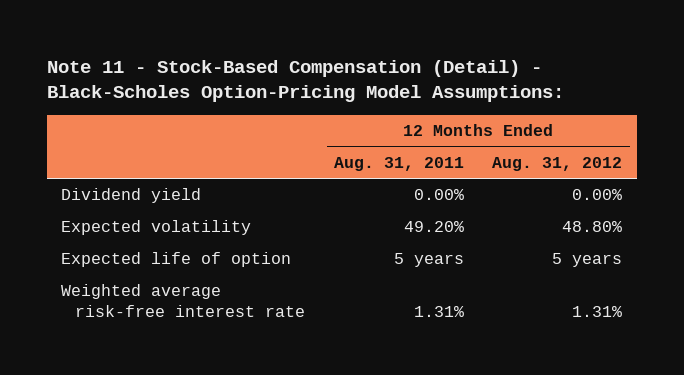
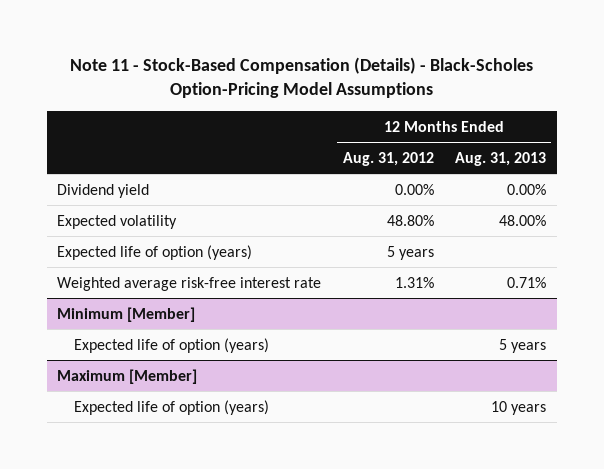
[46,59,564,103] Note 11 - Stock-Based Compensation (Detail) - Black-Scholes Option-Pricing Model Assumptions: -> [69,57,533,99] Note 11 - Stock-Based Compensation (Details) - Black-Scholes Option-Pricing Model Assumptions
[333,157,464,172] Aug. 31, 2011 -> none
none -> [455,151,547,166] Aug. 31, 2013
[61,252,292,268] Expected life of option -> [57,244,253,260] Expected life of option (years)
none -> [57,306,196,322] Minimum [Member]
none -> [74,337,270,353] Expected life of option (years)
none -> [57,368,198,384] Maximum [Member]
none -> [74,399,270,415] Expected life of option (years)

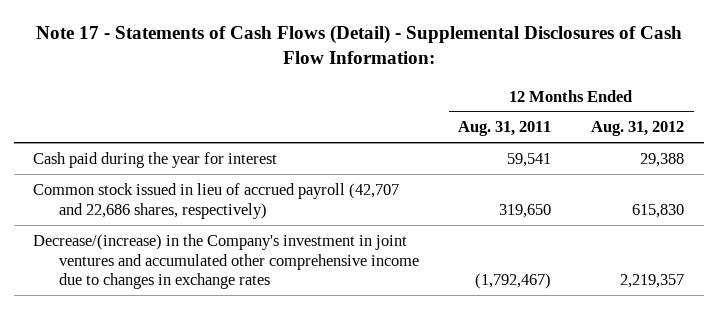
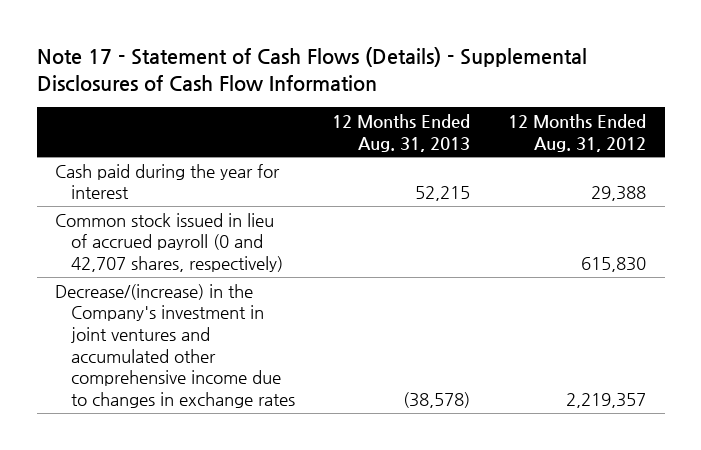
[35,24,682,65] Note 17 - Statements of Cash Flows (Detail) - Supplemental Disclosures of Cash Flow Information: -> [36,47,587,93] Note 17 - Statement of Cash Flows (Details) - Supplemental Disclosures of Cash Flow Information
[458,121,552,137] Aug. 31, 2011 -> none
none -> [332,114,471,152] 12 Months Ended Aug. 31, 2013
[33,182,400,219] Common stock issued in lieu of accrued payroll (42,707 and 22,686 shares, respectively) -> [55,212,283,272] Common stock issued in lieu of accrued payroll (0 and 42,707 shares, respectively)

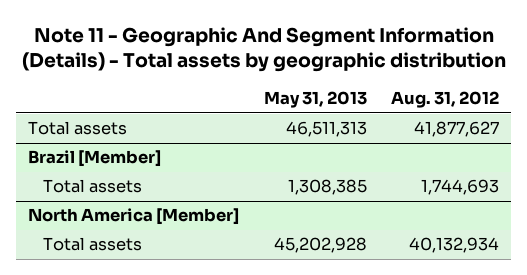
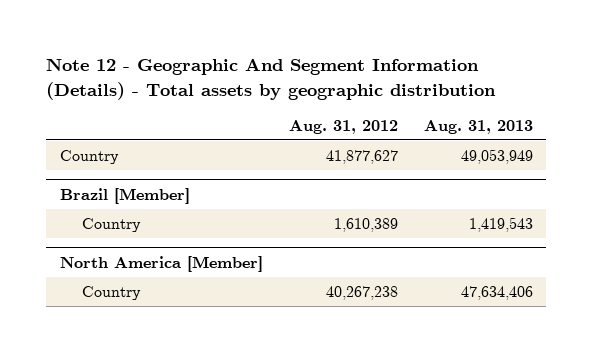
[21,26,506,73] Note 11 - Geographic And Segment Information (Details) - Total assets by geographic distribution -> [46,58,497,100] Note 12 - Geographic And Segment Information (Details) - Total assets by geographic distribution
[263,91,367,109] May 31, 2013 -> none
none -> [424,120,534,135] Aug. 31, 2013
[28,121,128,136] Total assets -> [59,149,119,164] Country
[43,179,143,194] Total assets -> none
none -> [81,217,141,232] Country
[43,237,143,252] Total assets -> none
none -> [81,285,141,300] Country

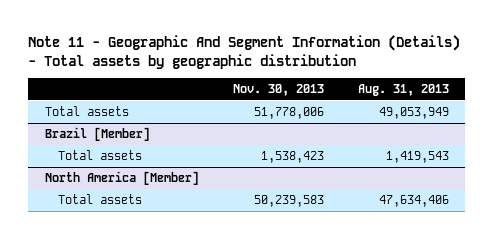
[46,58,497,100] Note 12 - Geographic And Segment Information (Details) - Total assets by geographic distribution -> [28,34,461,69] Note 11 - Geographic And Segment Information (Details) - Total assets by geographic distribution
[288,120,398,135] Aug. 31, 2012 -> none
none -> [232,84,324,97] Nov. 30, 2013
[59,149,119,164] Country -> [44,106,129,117] Total assets
[81,217,141,232] Country -> [57,150,142,161] Total assets
[81,285,141,300] Country -> [57,194,142,205] Total assets

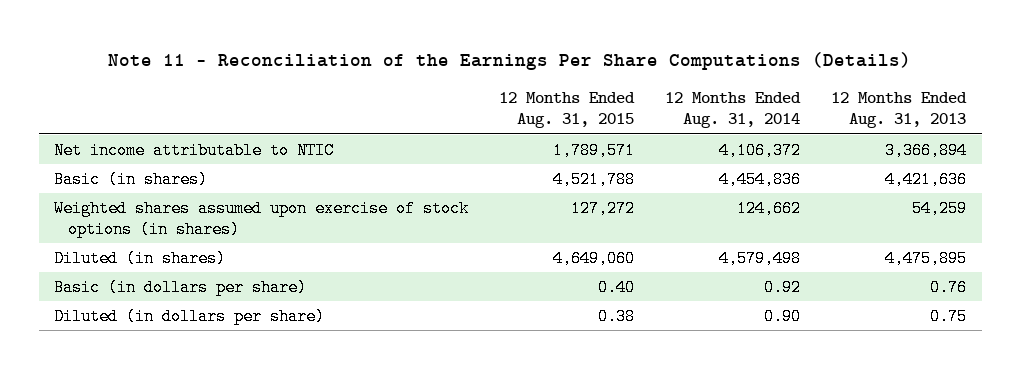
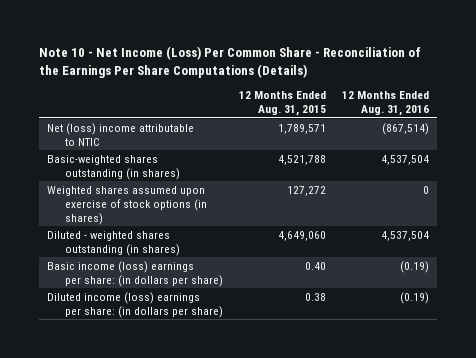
[108,51,912,70] Note 11 - Reconciliation of the Earnings Per Share Computations (Details) -> [38,45,421,78] Note 10 - Net Income (Loss) Per Common Share - Reconciliation of the Earnings Per Share Computations (Details)
[665,92,802,129] 12 Months Ended Aug. 31, 2014 -> none
[831,92,968,129] 12 Months Ended Aug. 31, 2013 -> none
none -> [342,90,430,116] 12 Months Ended Aug. 31, 2016
[54,141,335,159] Net income attributable to NTIC -> [47,122,195,146] Net (loss) income attributable to NTIC
[54,170,209,188] Basic (in shares) -> [47,154,181,180] Basic-weighted shares outstanding (in shares)
[54,249,227,267] Diluted (in shares) -> [47,230,181,256] Diluted - weighted shares outstanding (in shares)
[54,278,308,296] Basic (in dollars per share) -> [47,260,224,287] Basic income (loss) earnings per share: (in dollars per share)
[54,307,326,325] Diluted (in dollars per share) -> [47,291,224,318] Diluted income (loss) earnings per share: (in dollars per share)

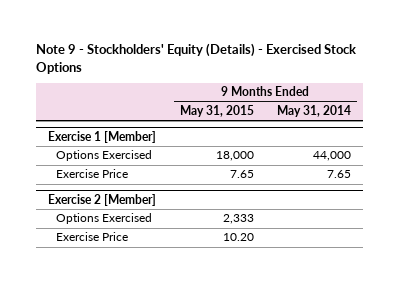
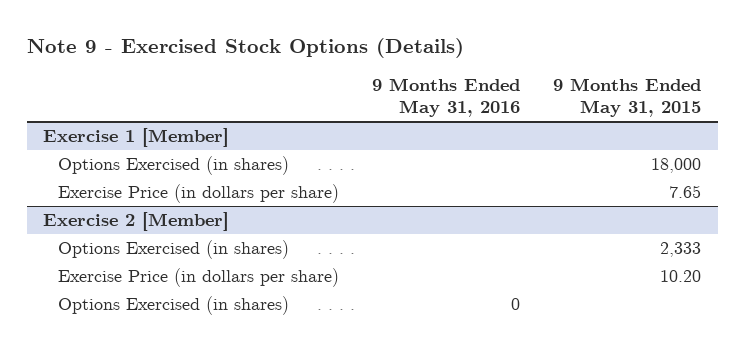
[36,42,357,74] Note 9 - Stockholders' Equity (Details) - Exercised Stock Options -> [26,38,464,59] Note 9 - Exercised Stock Options (Details)
[277,105,352,118] May 31, 2014 -> none
none -> [372,77,521,117] 9 Months Ended May 31, 2016
[56,150,153,162] Options Exercised -> [57,156,289,176] Options Exercised (in shares)
[56,169,129,179] Exercise Price -> [57,184,339,204] Exercise Price (in dollars per share)
[56,213,153,225] Options Exercised -> [57,240,289,260] Options Exercised (in shares)
[56,232,129,242] Exercise Price -> [57,268,339,288] Exercise Price (in dollars per share)
none -> [57,296,289,316] Options Exercised (in shares)

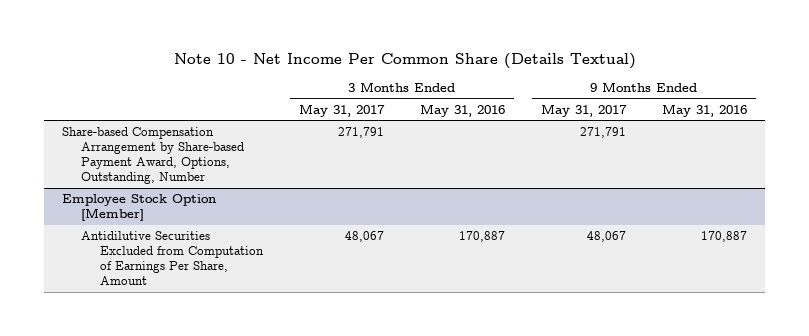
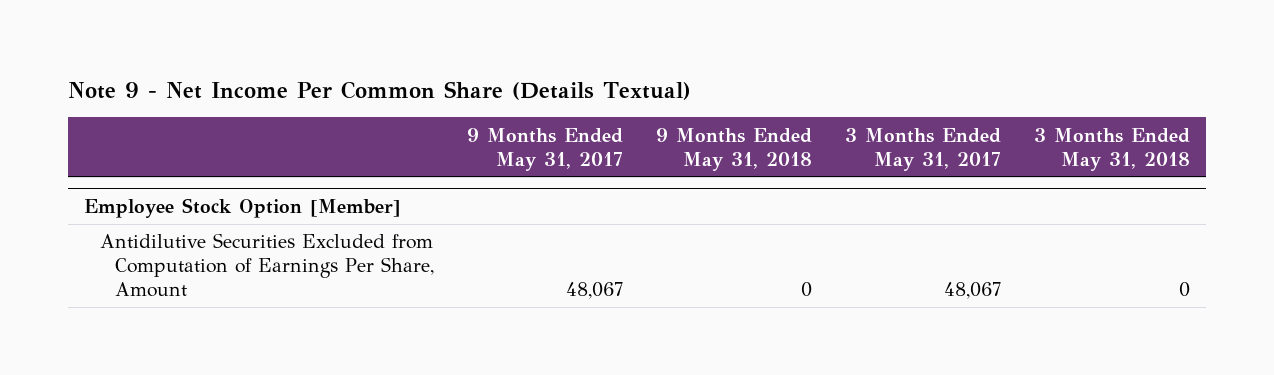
[173,53,636,70] Note 10 - Net Income Per Common Share (Details Textual) -> [67,80,691,100] Note 9 - Net Income Per Common Share (Details Textual)
[420,103,506,117] May 31, 2016 -> none
[661,103,747,117] May 31, 2016 -> none
none -> [655,127,812,171] 9 Months Ended May 31, 2018
none -> [1033,127,1190,171] 3 Months Ended May 31, 2018
[62,127,245,185] Share-based Compensation Arrangement by Share-based Payment Award, Options, Outstanding, Number -> none

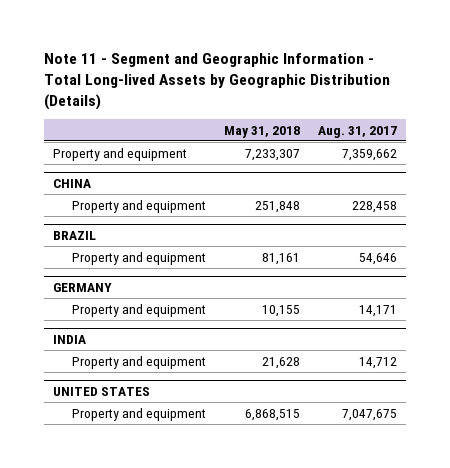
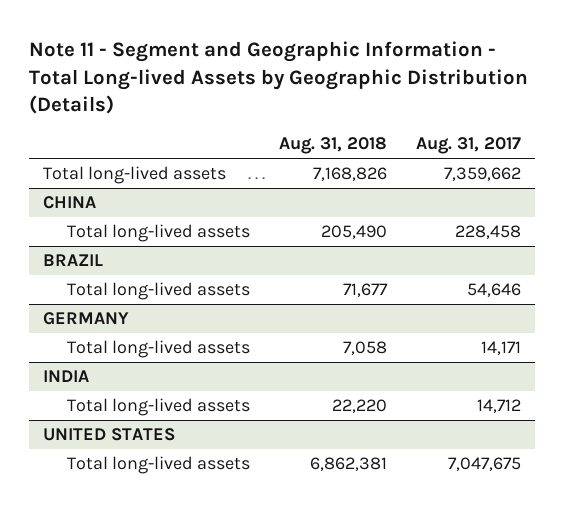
[224,125,301,138] May 31, 2018 -> none
none -> [279,137,388,155] Aug. 31, 2018
[52,147,187,161] Property and equipment -> [42,166,226,185] Total long-lived assets
[72,199,207,213] Property and equipment -> [67,224,251,243] Total long-lived assets
[72,251,207,265] Property and equipment -> [67,282,251,301] Total long-lived assets
[72,303,207,317] Property and equipment -> [67,340,251,359] Total long-lived assets
[72,355,207,369] Property and equipment -> [67,398,251,417] Total long-lived assets
[72,407,207,421] Property and equipment -> [67,456,251,475] Total long-lived assets

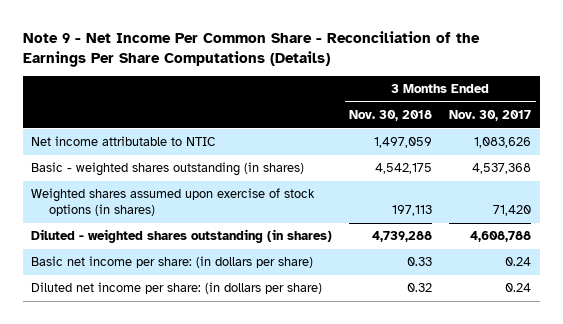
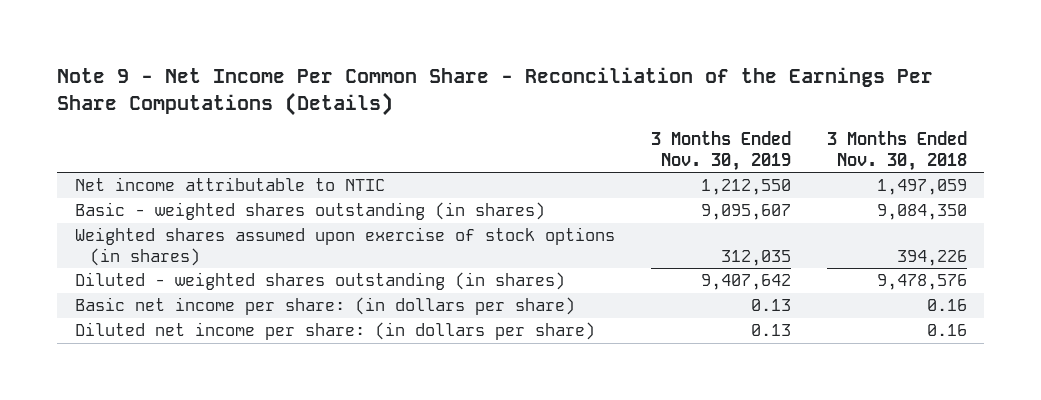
[449,110,532,122] Nov. 30, 2017 -> none
none -> [650,131,791,171] 3 Months Ended Nov. 30, 2019
[375,163,433,175] 4,542,175 -> [876,204,967,221] 9,084,350
[392,205,433,217] 197,113 -> [896,249,967,266] 394,226
[372,231,433,243] 4,739,288 -> [876,274,967,291] 9,478,576
[407,257,433,267] 0.33 -> [926,299,967,312] 0.16
[407,283,433,293] 0.32 -> [926,324,967,337] 0.16

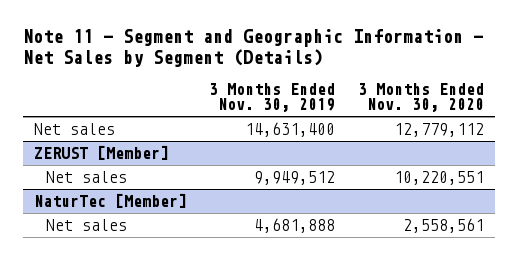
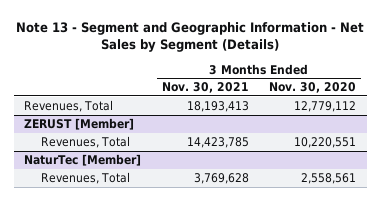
[22,29,483,67] Note 11 - Segment and Geographic Information - Net Sales by Segment (Details) -> [16,21,365,53] Note 13 - Segment and Geographic Information - Net Sales by Segment (Details)
[209,82,336,113] 3 Months Ended Nov. 30, 2019 -> none
none -> [161,82,249,94] Nov. 30, 2021
[34,122,116,135] Net sales -> [24,99,114,112] Revenues, Total
[45,170,127,183] Net sales -> [41,135,131,148] Revenues, Total
[45,218,127,231] Net sales -> [41,171,131,184] Revenues, Total

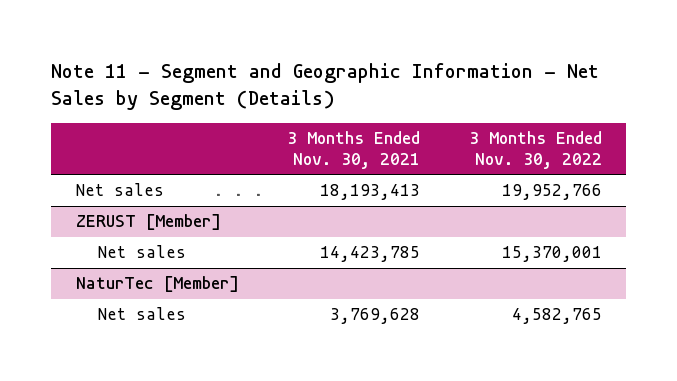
[16,21,365,53] Note 13 - Segment and Geographic Information - Net Sales by Segment (Details) -> [51,63,600,111] Note 11 - Segment and Geographic Information - Net Sales by Segment (Details)
[269,82,357,94] Nov. 30, 2020 -> none
none -> [468,131,602,169] 3 Months Ended Nov. 30, 2022
[24,99,114,112] Revenues, Total -> [75,183,164,197] Net sales
[41,135,131,148] Revenues, Total -> [98,245,187,259] Net sales
[41,171,131,184] Revenues, Total -> [98,307,187,321] Net sales

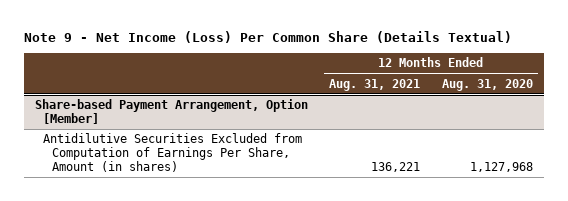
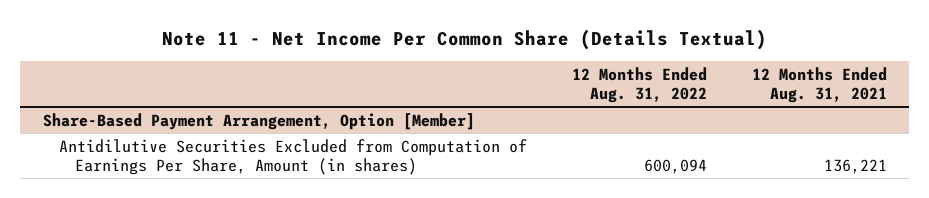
[24,30,513,43] Note 9 - Net Income (Loss) Per Common Share (Details Textual) -> [161,29,767,51] Note 11 - Net Income Per Common Share (Details Textual)
[441,78,533,91] Aug. 31, 2020 -> none
none -> [571,66,707,103] 12 Months Ended Aug. 31, 2022
[34,99,308,125] Share-based Payment Arrangement, Option [Member] -> [42,112,475,130] Share-Based Payment Arrangement, Option [Member]

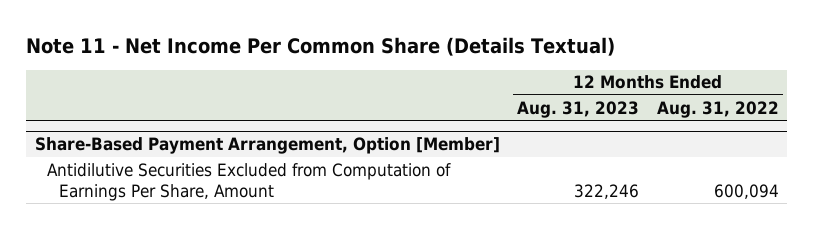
[751,66,887,103] 12 Months Ended Aug. 31, 2021 -> none
none -> [517,100,640,118] Aug. 31, 2023
[58,138,527,175] Antidilutive Securities Excluded from Computation of Earnings Per Share, Amount (in shares) -> [47,162,452,201] Antidilutive Securities Excluded from Computation of Earnings Per Share, Amount

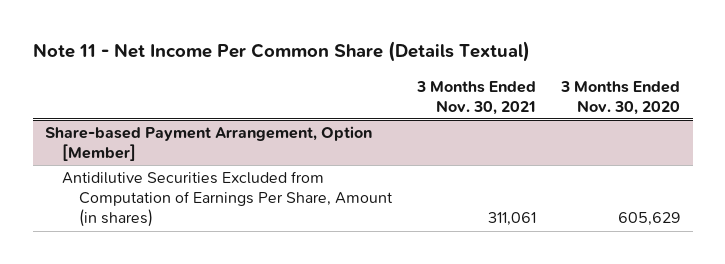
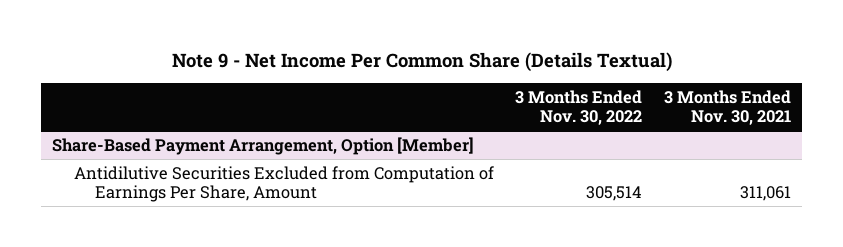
[32,41,530,63] Note 11 - Net Income Per Common Share (Details Textual) -> [171,51,672,72] Note 9 - Net Income Per Common Share (Details Textual)
[560,80,681,115] 3 Months Ended Nov. 30, 2020 -> none
none -> [515,89,643,126] 3 Months Ended Nov. 30, 2022
[45,126,373,162] Share-based Payment Arrangement, Option [Member] -> [52,136,475,155] Share-Based Payment Arrangement, Option [Member]
[61,171,393,228] Antidilutive Securities Excluded from Computation of Earnings Per Share, Amount (in shares) -> [73,165,494,203] Antidilutive Securities Excluded from Computation of Earnings Per Share, Amount

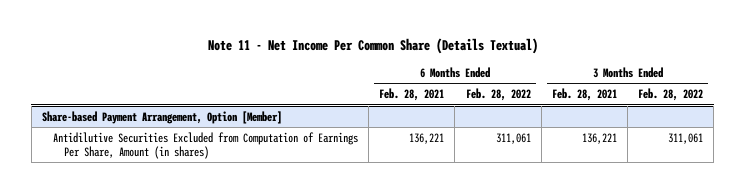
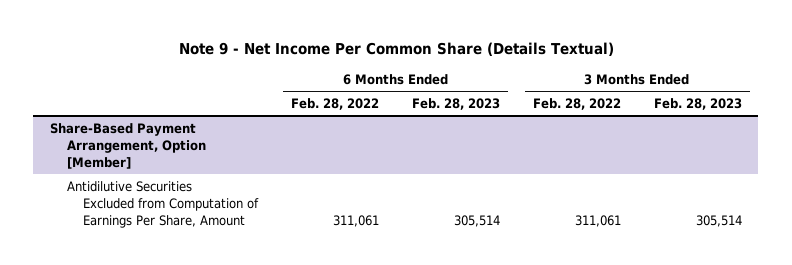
[207,38,538,55] Note 11 - Net Income Per Common Share (Details Textual) -> [178,41,614,56] Note 9 - Net Income Per Common Share (Details Textual)
[379,88,445,102] Feb. 28, 2021 -> none
[551,88,617,102] Feb. 28, 2021 -> none
none -> [412,98,501,111] Feb. 28, 2023
none -> [653,98,742,111] Feb. 28, 2023
[42,110,283,124] Share-based Payment Arrangement, Option [Member] -> [49,122,206,169] Share-Based Payment Arrangement, Option [Member]
[52,131,358,160] Antidilutive Securities Excluded from Computation of Earnings Per Share, Amount (in shares) -> [66,180,260,228] Antidilutive Securities Excluded from Computation of Earnings Per Share, Amount

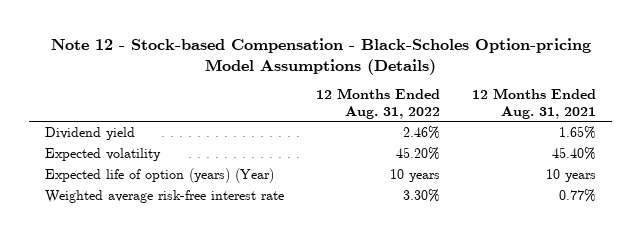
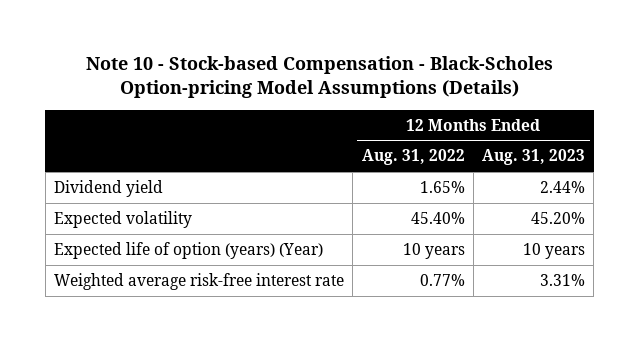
[50,37,591,75] Note 12 - Stock-based Compensation - Black-Scholes Option-pricing Model Assumptions (Details) -> [85,55,553,98] Note 10 - Stock-based Compensation - Black-Scholes Option-pricing Model Assumptions (Details)
[471,87,596,119] 12 Months Ended Aug. 31, 2021 -> none
none -> [482,149,586,166] Aug. 31, 2023
[403,125,441,139] 2.46% -> [419,181,465,194] 1.65%
[396,146,441,160] 45.20% -> [410,212,465,225] 45.40%
[403,188,441,202] 3.30% -> [419,274,465,287] 0.77%

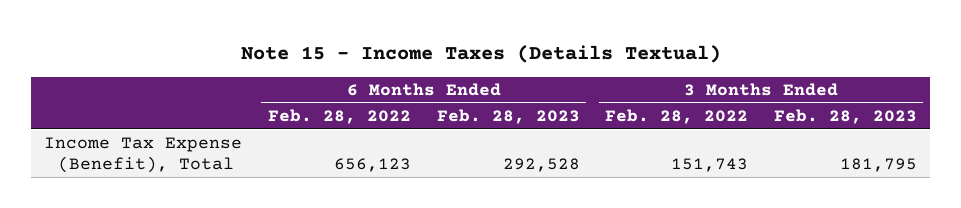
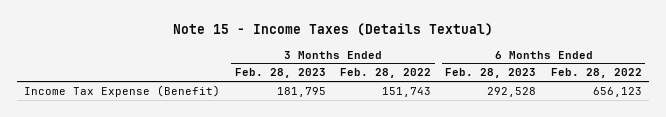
[44,137,243,174] Income Tax Expense (Benefit), Total -> [24,84,221,97] Income Tax Expense (Benefit)

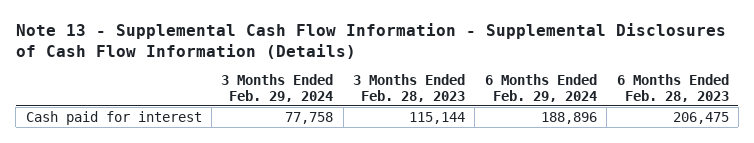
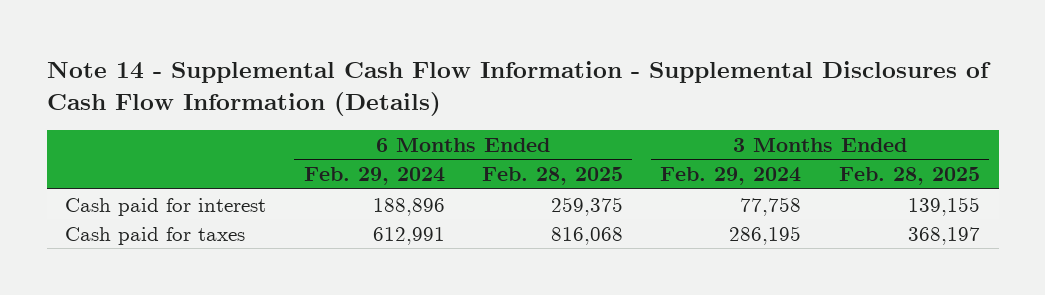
[15,23,726,59] Note 13 - Supplemental Cash Flow Information - Supplemental Disclosures of Cash Flow Information (Details) -> [46,61,991,116] Note 14 - Supplemental Cash Flow Information - Supplemental Disclosures of Cash Flow Information (Details)
[353,73,466,102] 3 Months Ended Feb. 28, 2023 -> none
[616,73,729,102] 6 Months Ended Feb. 28, 2023 -> none
none -> [482,167,624,186] Feb. 28, 2025
none -> [838,167,980,186] Feb. 28, 2025
none -> [65,226,246,245] Cash paid for taxes

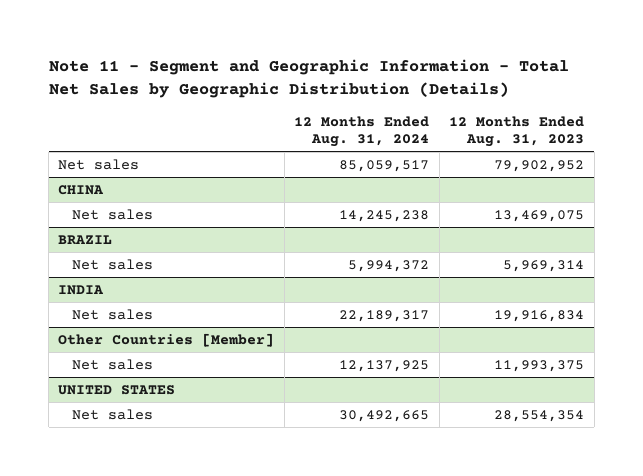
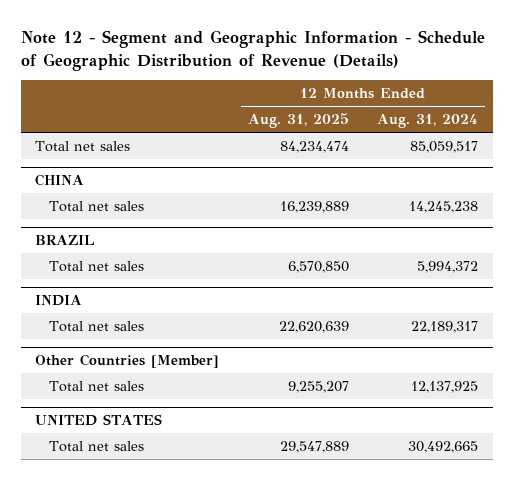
[48,59,569,99] Note 11 - Segment and Geographic Information - Total Net Sales by Geographic Distribution (Details) -> [20,30,485,71] Note 12 - Segment and Geographic Information - Schedule of Geographic Distribution of Revenue (Details)
[449,115,585,148] 12 Months Ended Aug. 31, 2023 -> none
none -> [247,113,349,129] Aug. 31, 2025
[58,158,140,170] Net sales -> [35,140,131,152] Total net sales
[71,208,153,220] Net sales -> [48,200,144,212] Total net sales
[71,258,153,270] Net sales -> [48,260,144,272] Total net sales
[71,308,153,320] Net sales -> [48,320,144,332] Total net sales
[71,358,153,370] Net sales -> [48,380,144,392] Total net sales
[71,408,153,420] Net sales -> [48,440,144,452] Total net sales

